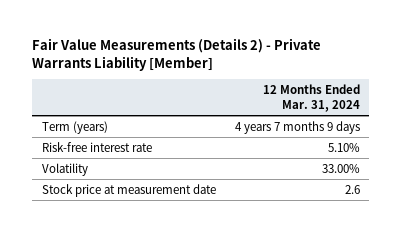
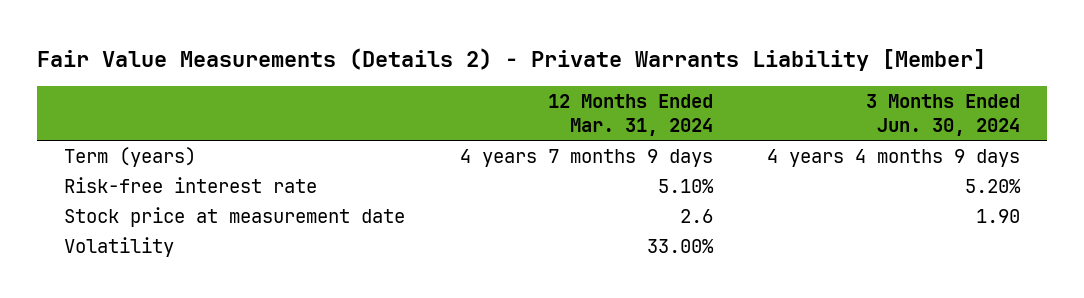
none -> [866,94,1021,136] 3 Months Ended Jun. 30, 2024
[41,162,88,176] Volatility -> [64,237,175,258] Volatility

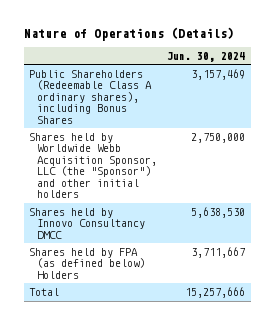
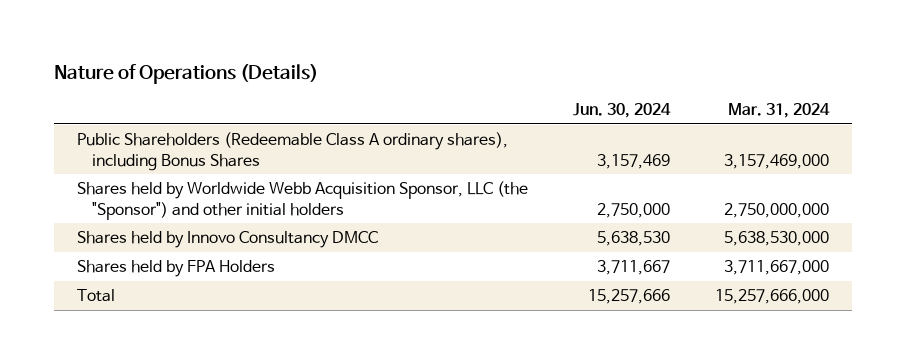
none -> [728,103,831,119] Mar. 31, 2024
[28,247,146,279] Shares held by FPA (as defined below) Holders -> [76,260,275,278] Shares held by FPA Holders

